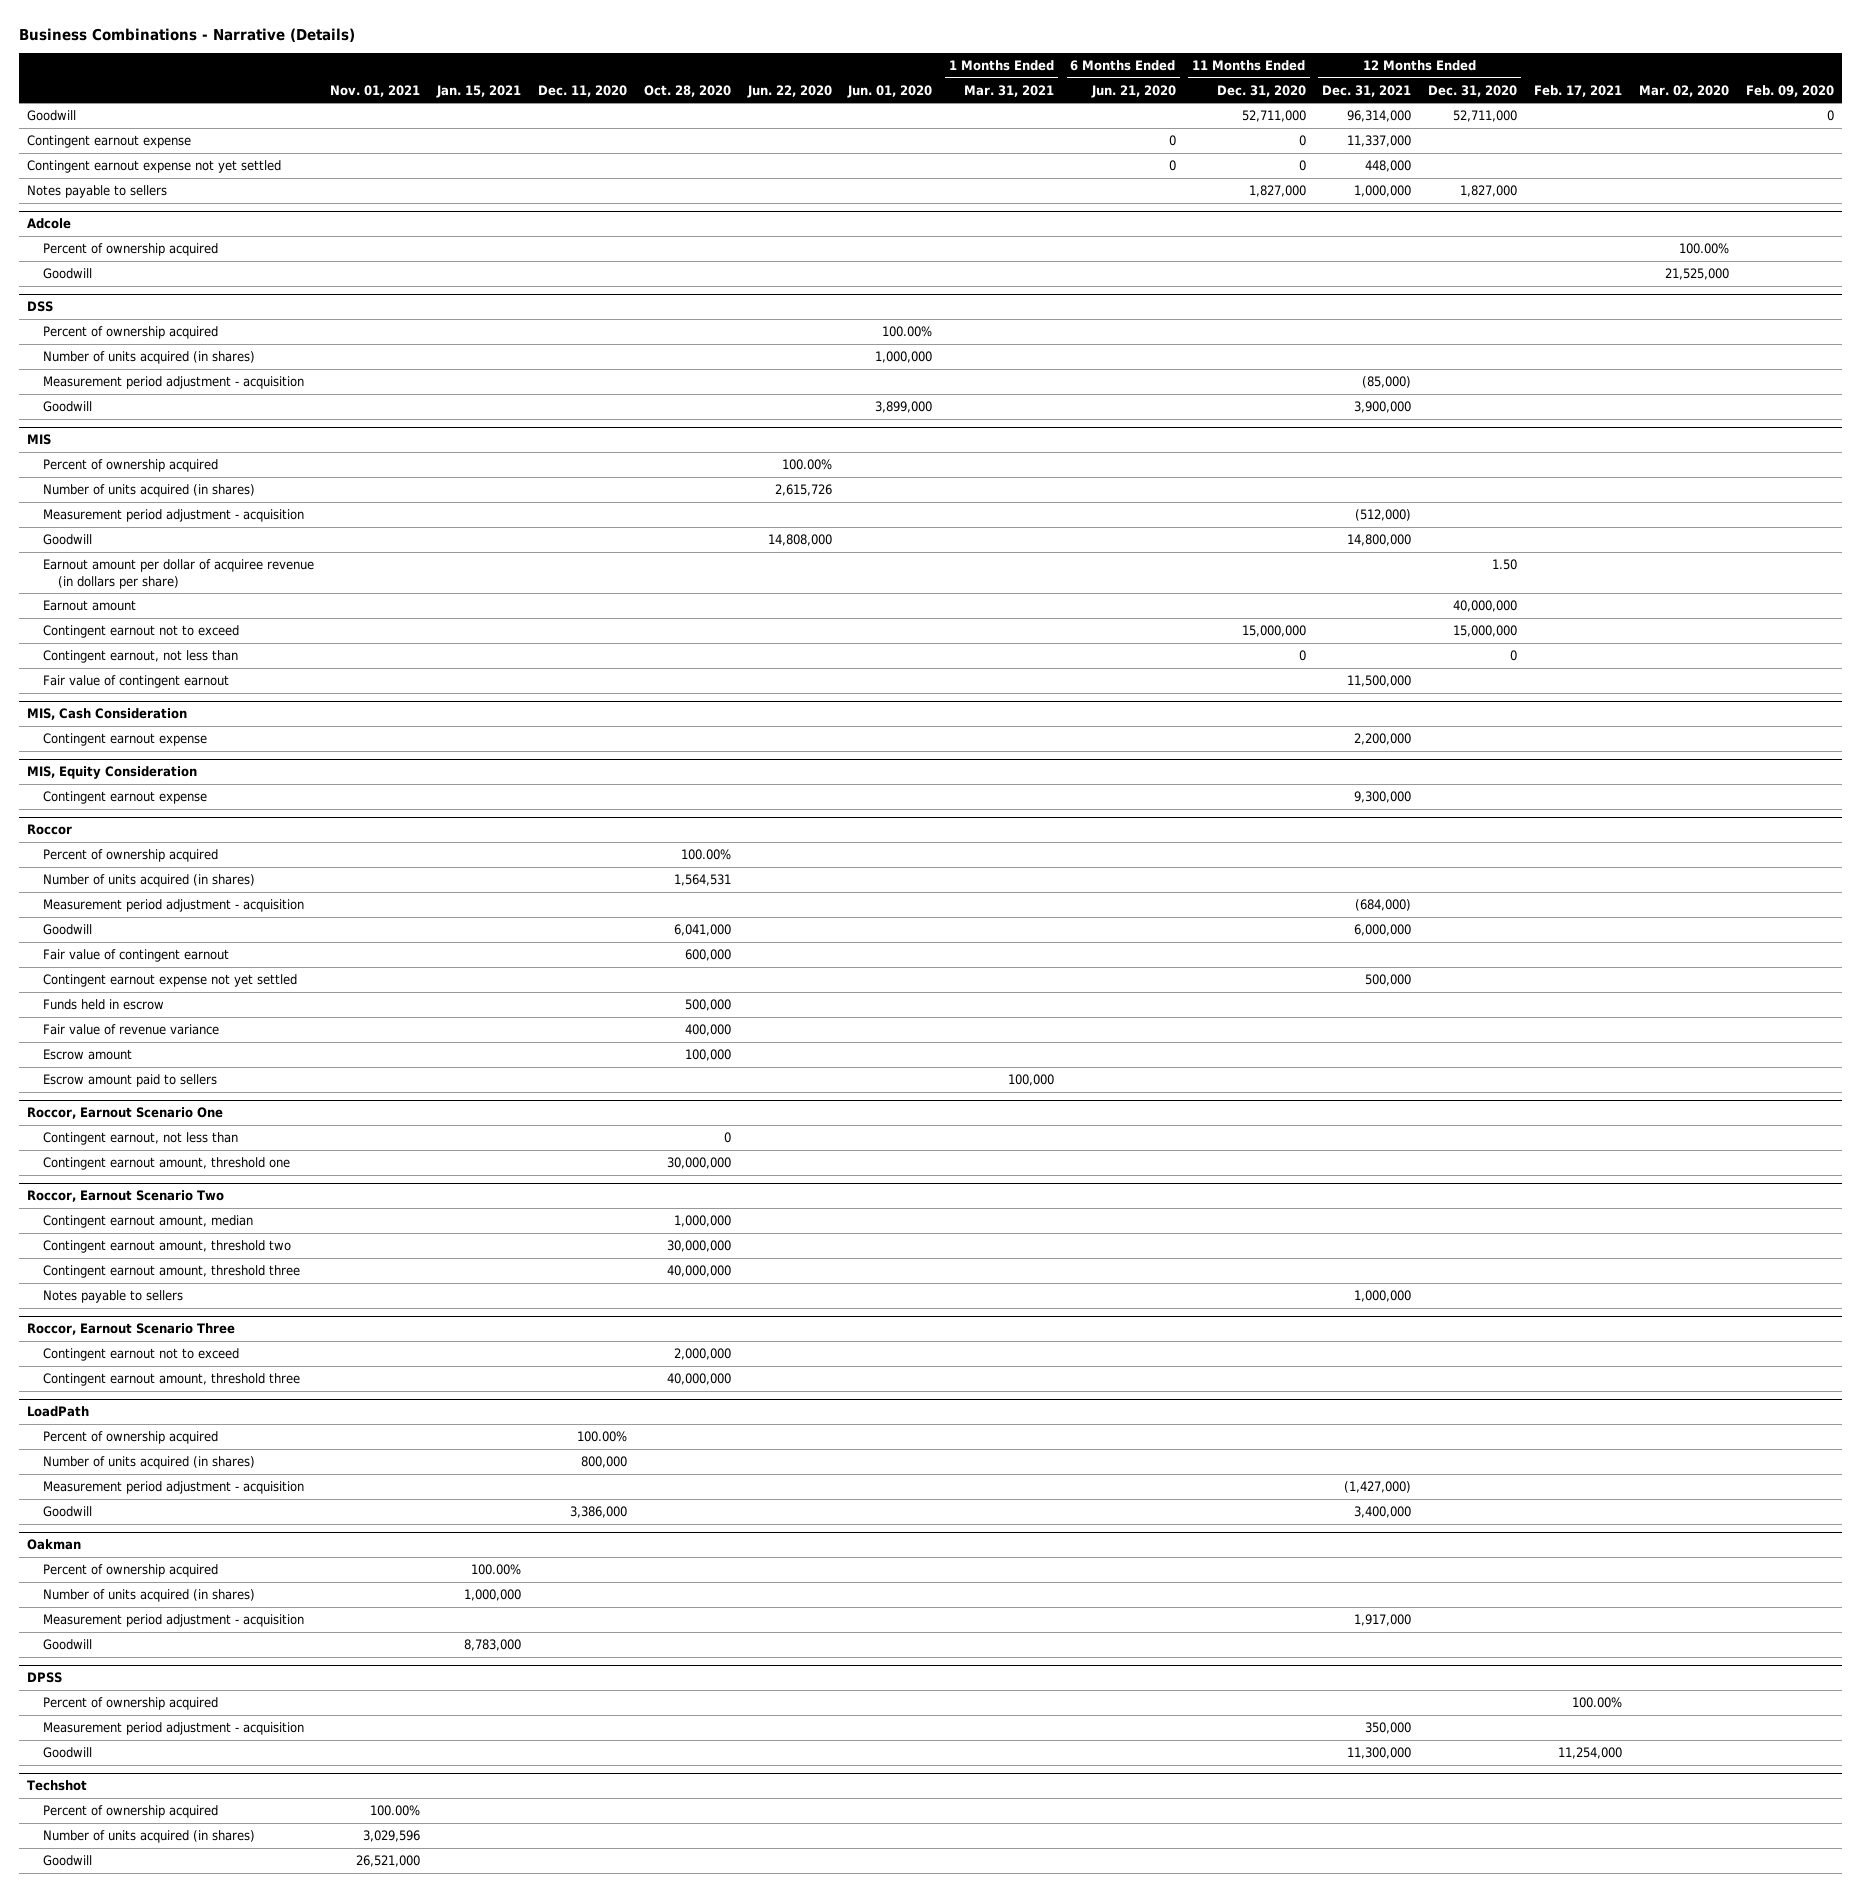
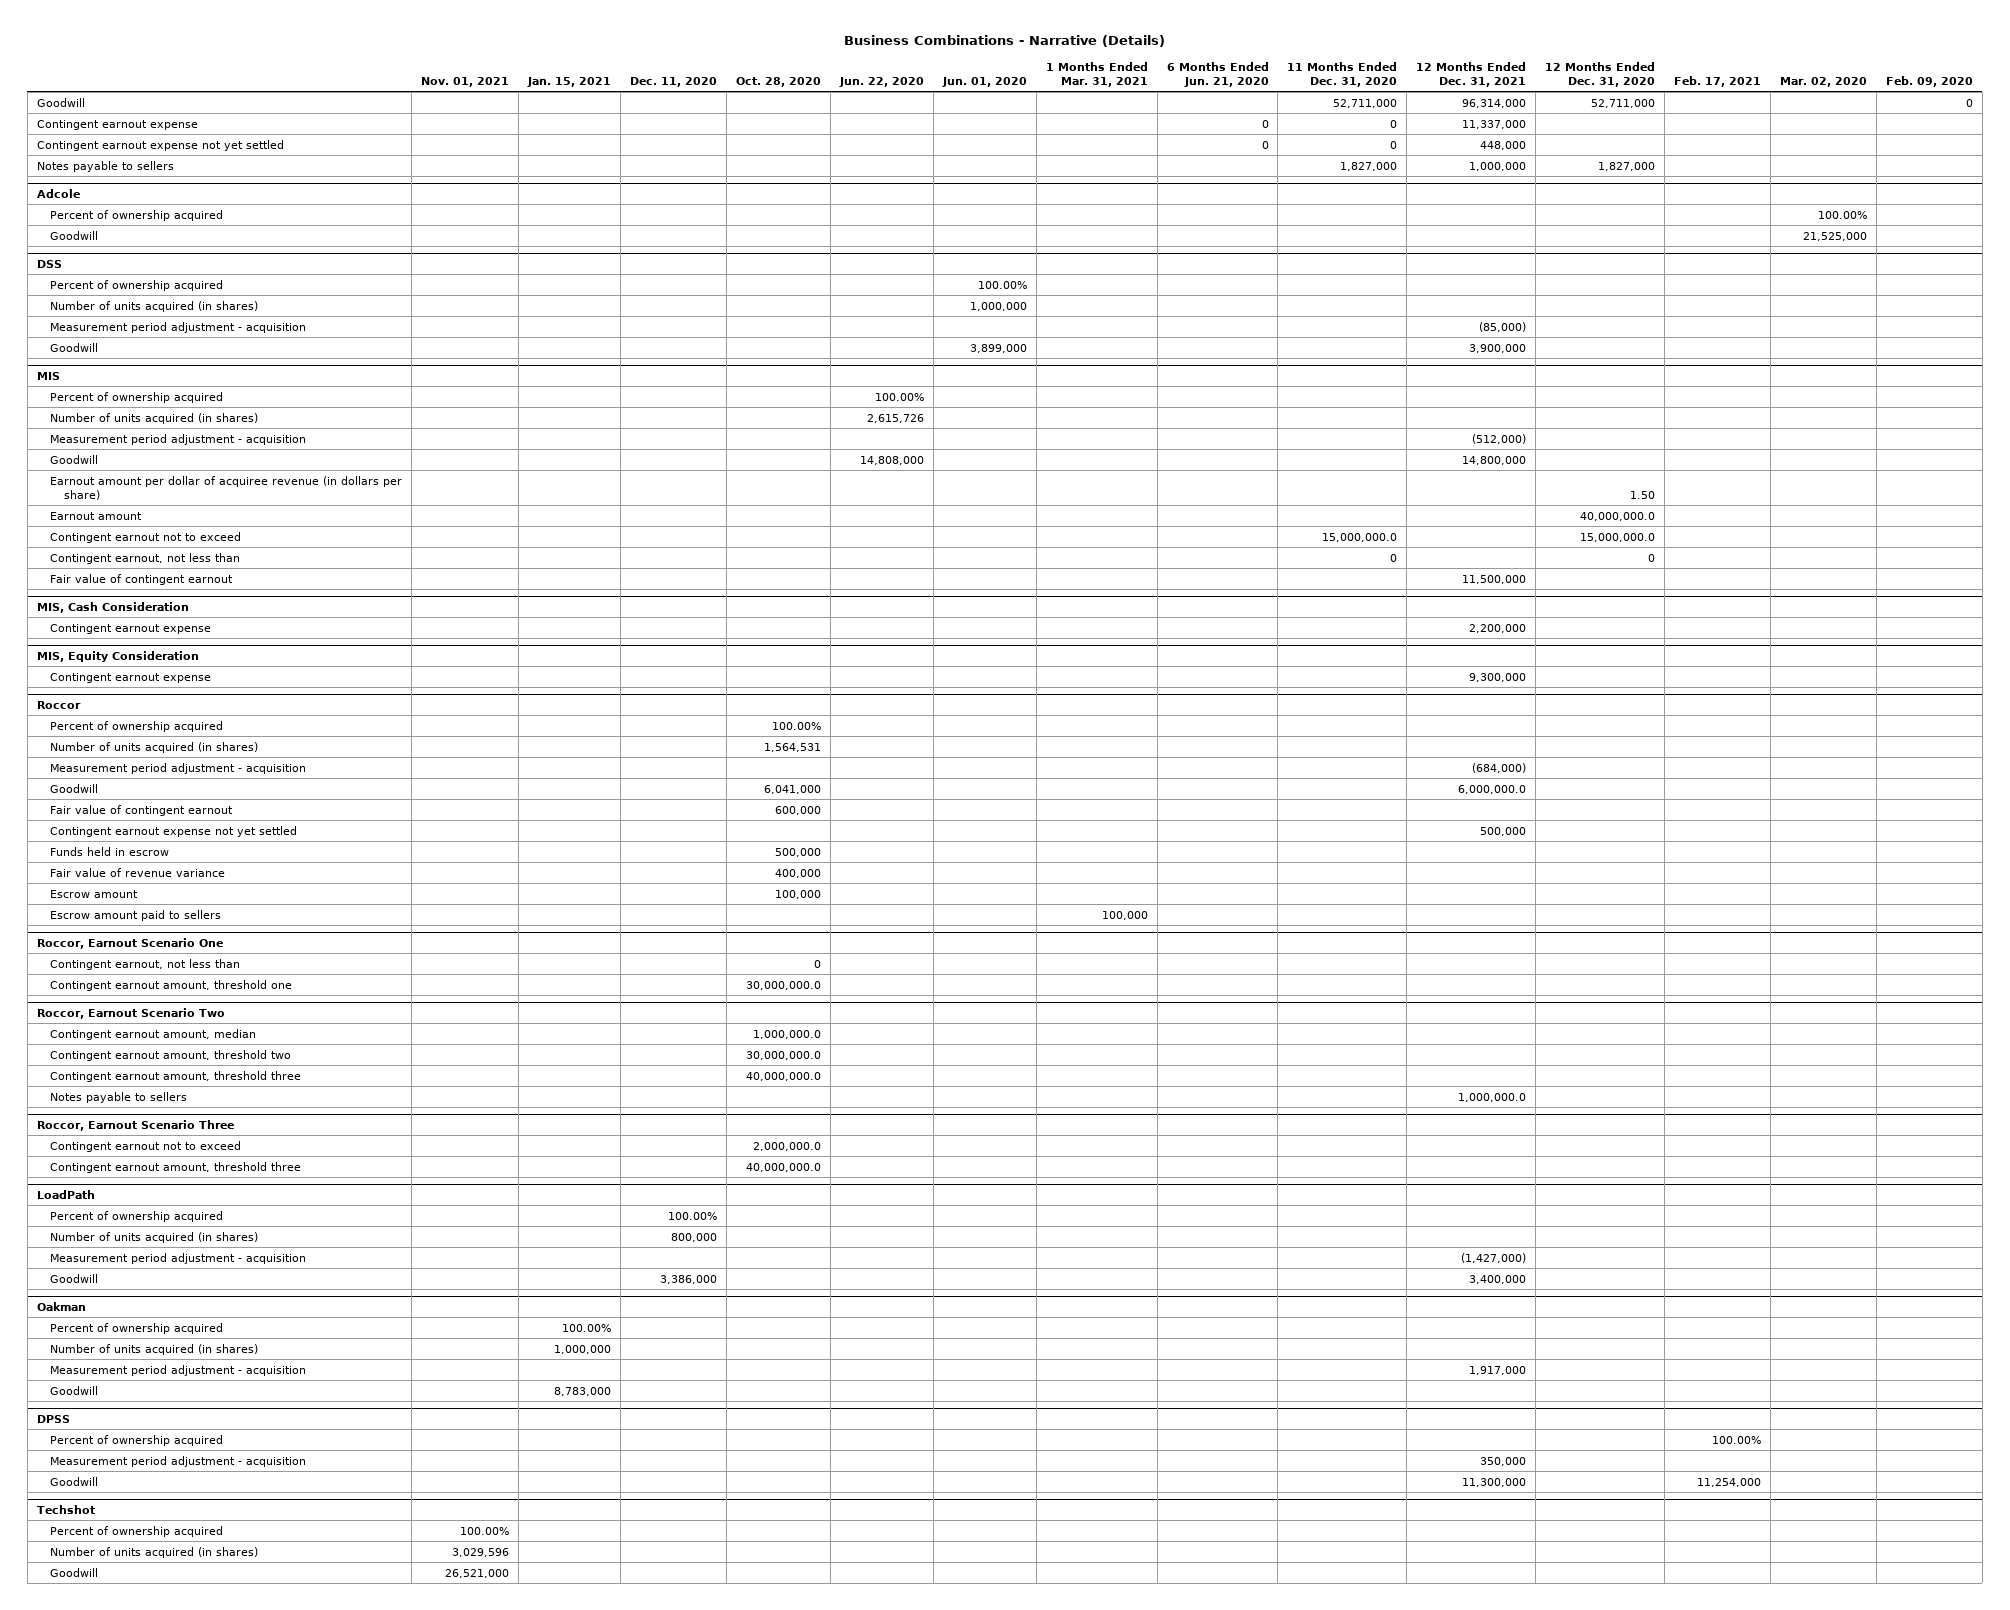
[1453,600,1518,613] 40,000,000 -> [1580,511,1656,521] 40,000,000.0
[1241,625,1306,638] 15,000,000 -> [1322,532,1398,542] 15,000,000.0
[1453,625,1518,638] 15,000,000 -> [1580,532,1656,542] 15,000,000.0
[1354,924,1412,937] 6,000,000 -> [1458,784,1527,794] 6,000,000.0
[666,1157,731,1170] 30,000,000 -> [745,980,821,990] 30,000,000.0
[673,1215,731,1228] 1,000,000 -> [752,1029,821,1039] 1,000,000.0
[666,1240,731,1253] 30,000,000 -> [745,1050,821,1060] 30,000,000.0
[666,1265,731,1278] 40,000,000 -> [745,1071,821,1081] 40,000,000.0
[1354,1290,1412,1303] 1,000,000 -> [1458,1092,1527,1102] 1,000,000.0
[673,1348,731,1361] 2,000,000 -> [752,1141,821,1151] 2,000,000.0
[666,1373,731,1386] 40,000,000 -> [745,1162,821,1172] 40,000,000.0

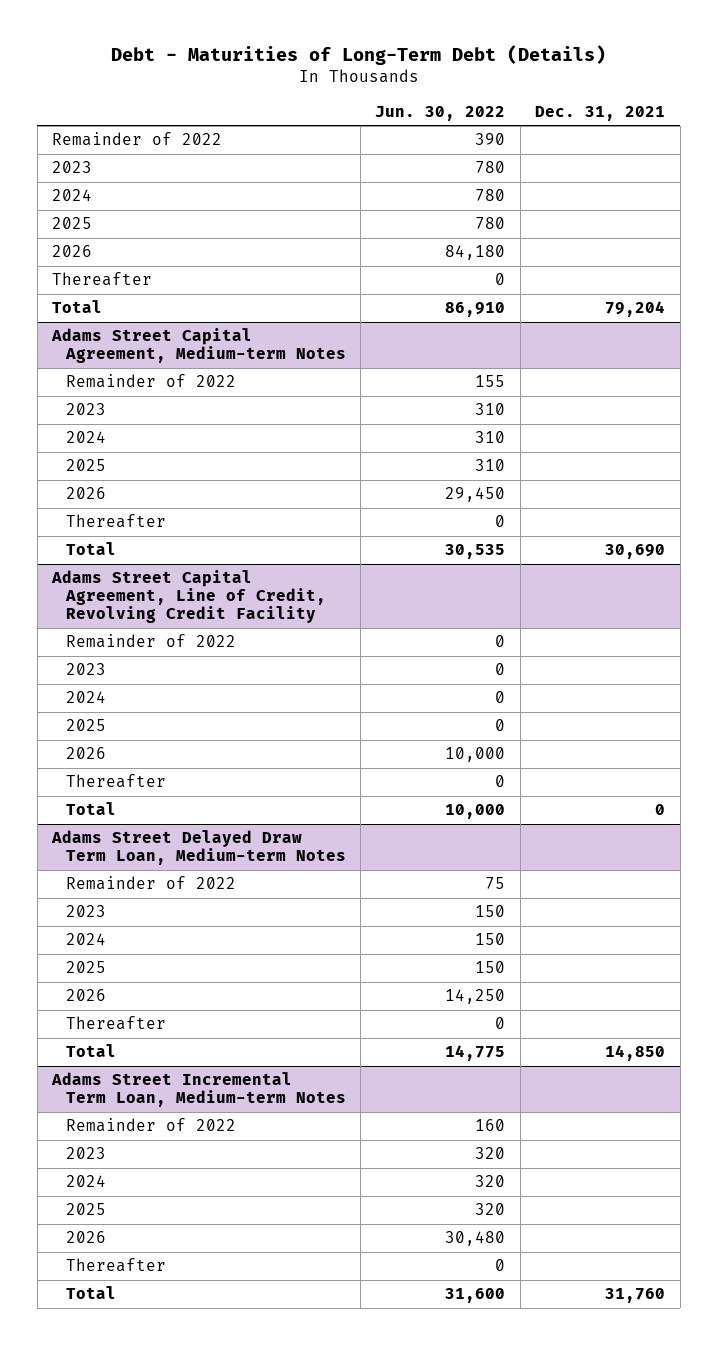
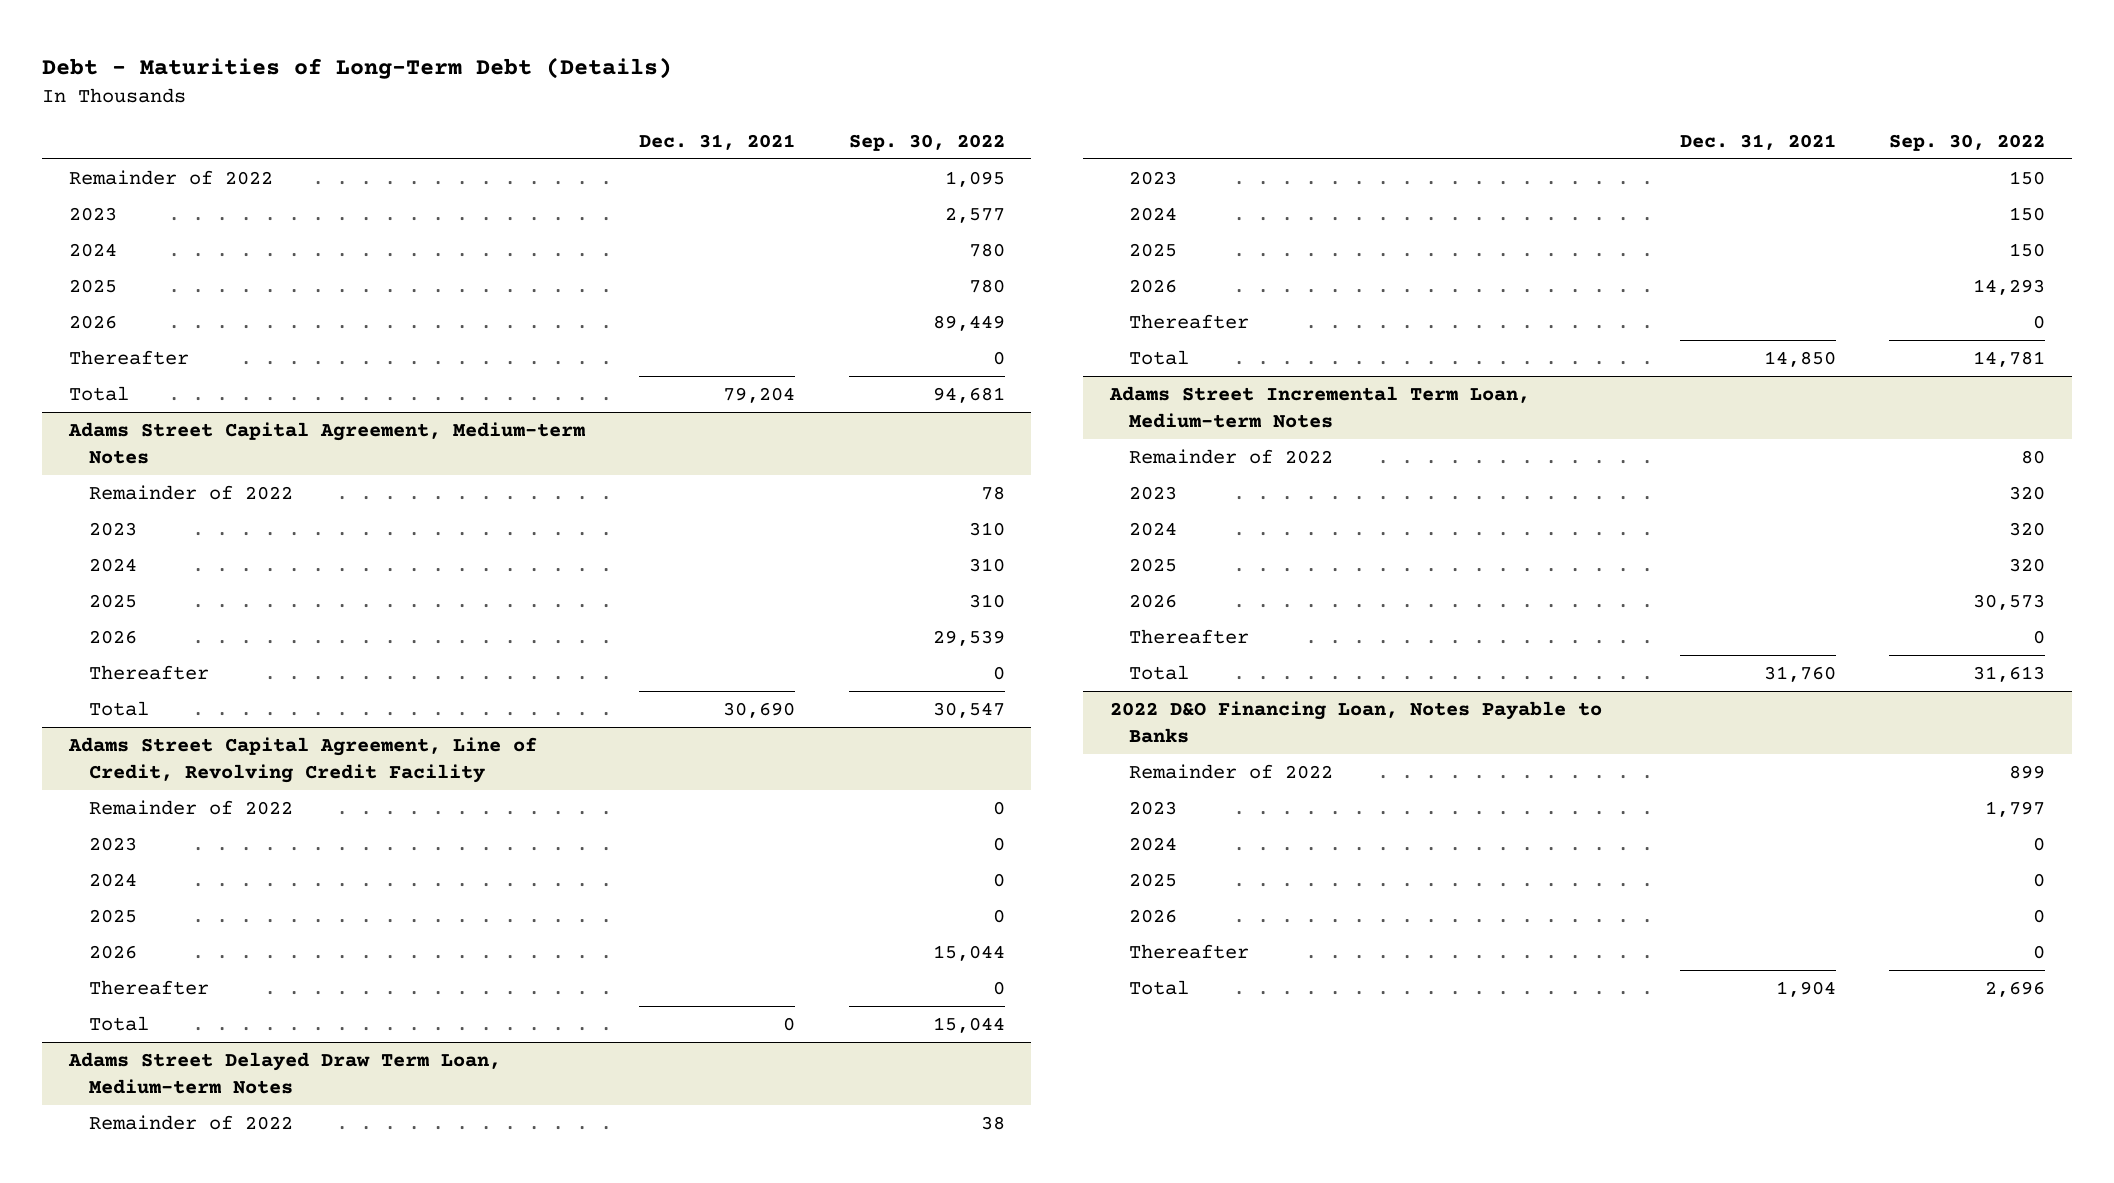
[375,105,506,121] Jun. 30, 2022 -> none
none -> [848,133,1005,151] Sep. 30, 2022
none -> [1109,700,1602,743] 2022 D&O Financing Loan, Notes Payable to Banks
none -> [1129,763,1334,779] Remainder of 2022
none -> [1129,800,1178,815] 2023
none -> [1129,836,1178,851] 2024
none -> [1129,872,1178,887] 2025
none -> [1129,908,1178,923] 2026
none -> [1129,943,1250,959] Thereafter
none -> [1129,979,1190,995] Total

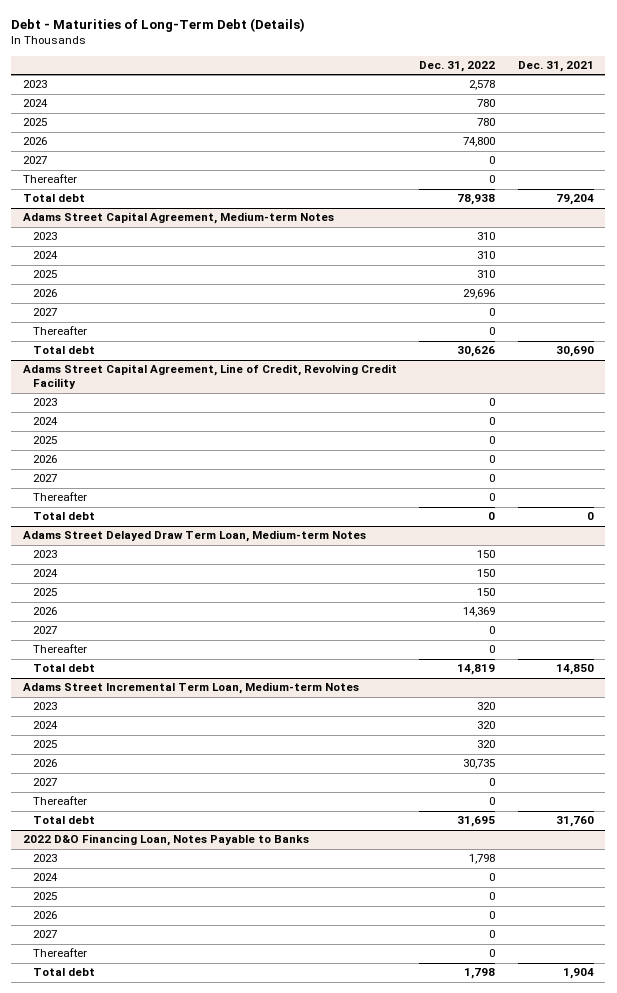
[848,133,1005,151] Sep. 30, 2022 -> none
none -> [419,61,496,73] Dec. 31, 2022
[69,169,274,185] Remainder of 2022 -> none
none -> [22,156,47,165] 2027
[69,385,130,401] Total -> [22,194,85,203] Total debt
[88,484,293,500] Remainder of 2022 -> none
none -> [32,308,57,317] 2027
[88,700,149,716] Total -> [32,346,95,355] Total debt
[88,799,293,815] Remainder of 2022 -> none
none -> [32,474,57,483] 2027
[88,1015,149,1031] Total -> [32,512,95,521] Total debt
[88,1114,293,1130] Remainder of 2022 -> none
none -> [32,626,57,635] 2027
[1129,349,1190,365] Total -> [32,664,95,673] Total debt
[1129,448,1334,464] Remainder of 2022 -> none
none -> [32,778,57,787] 2027
[1129,664,1190,680] Total -> [32,816,95,825] Total debt
[1129,763,1334,779] Remainder of 2022 -> none
none -> [32,930,57,939] 2027
[1129,979,1190,995] Total -> [32,968,95,977] Total debt

